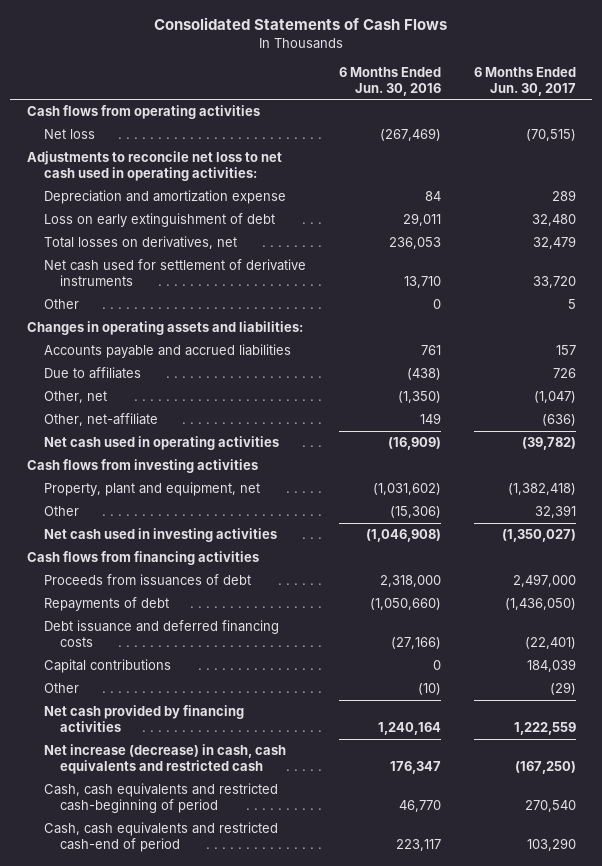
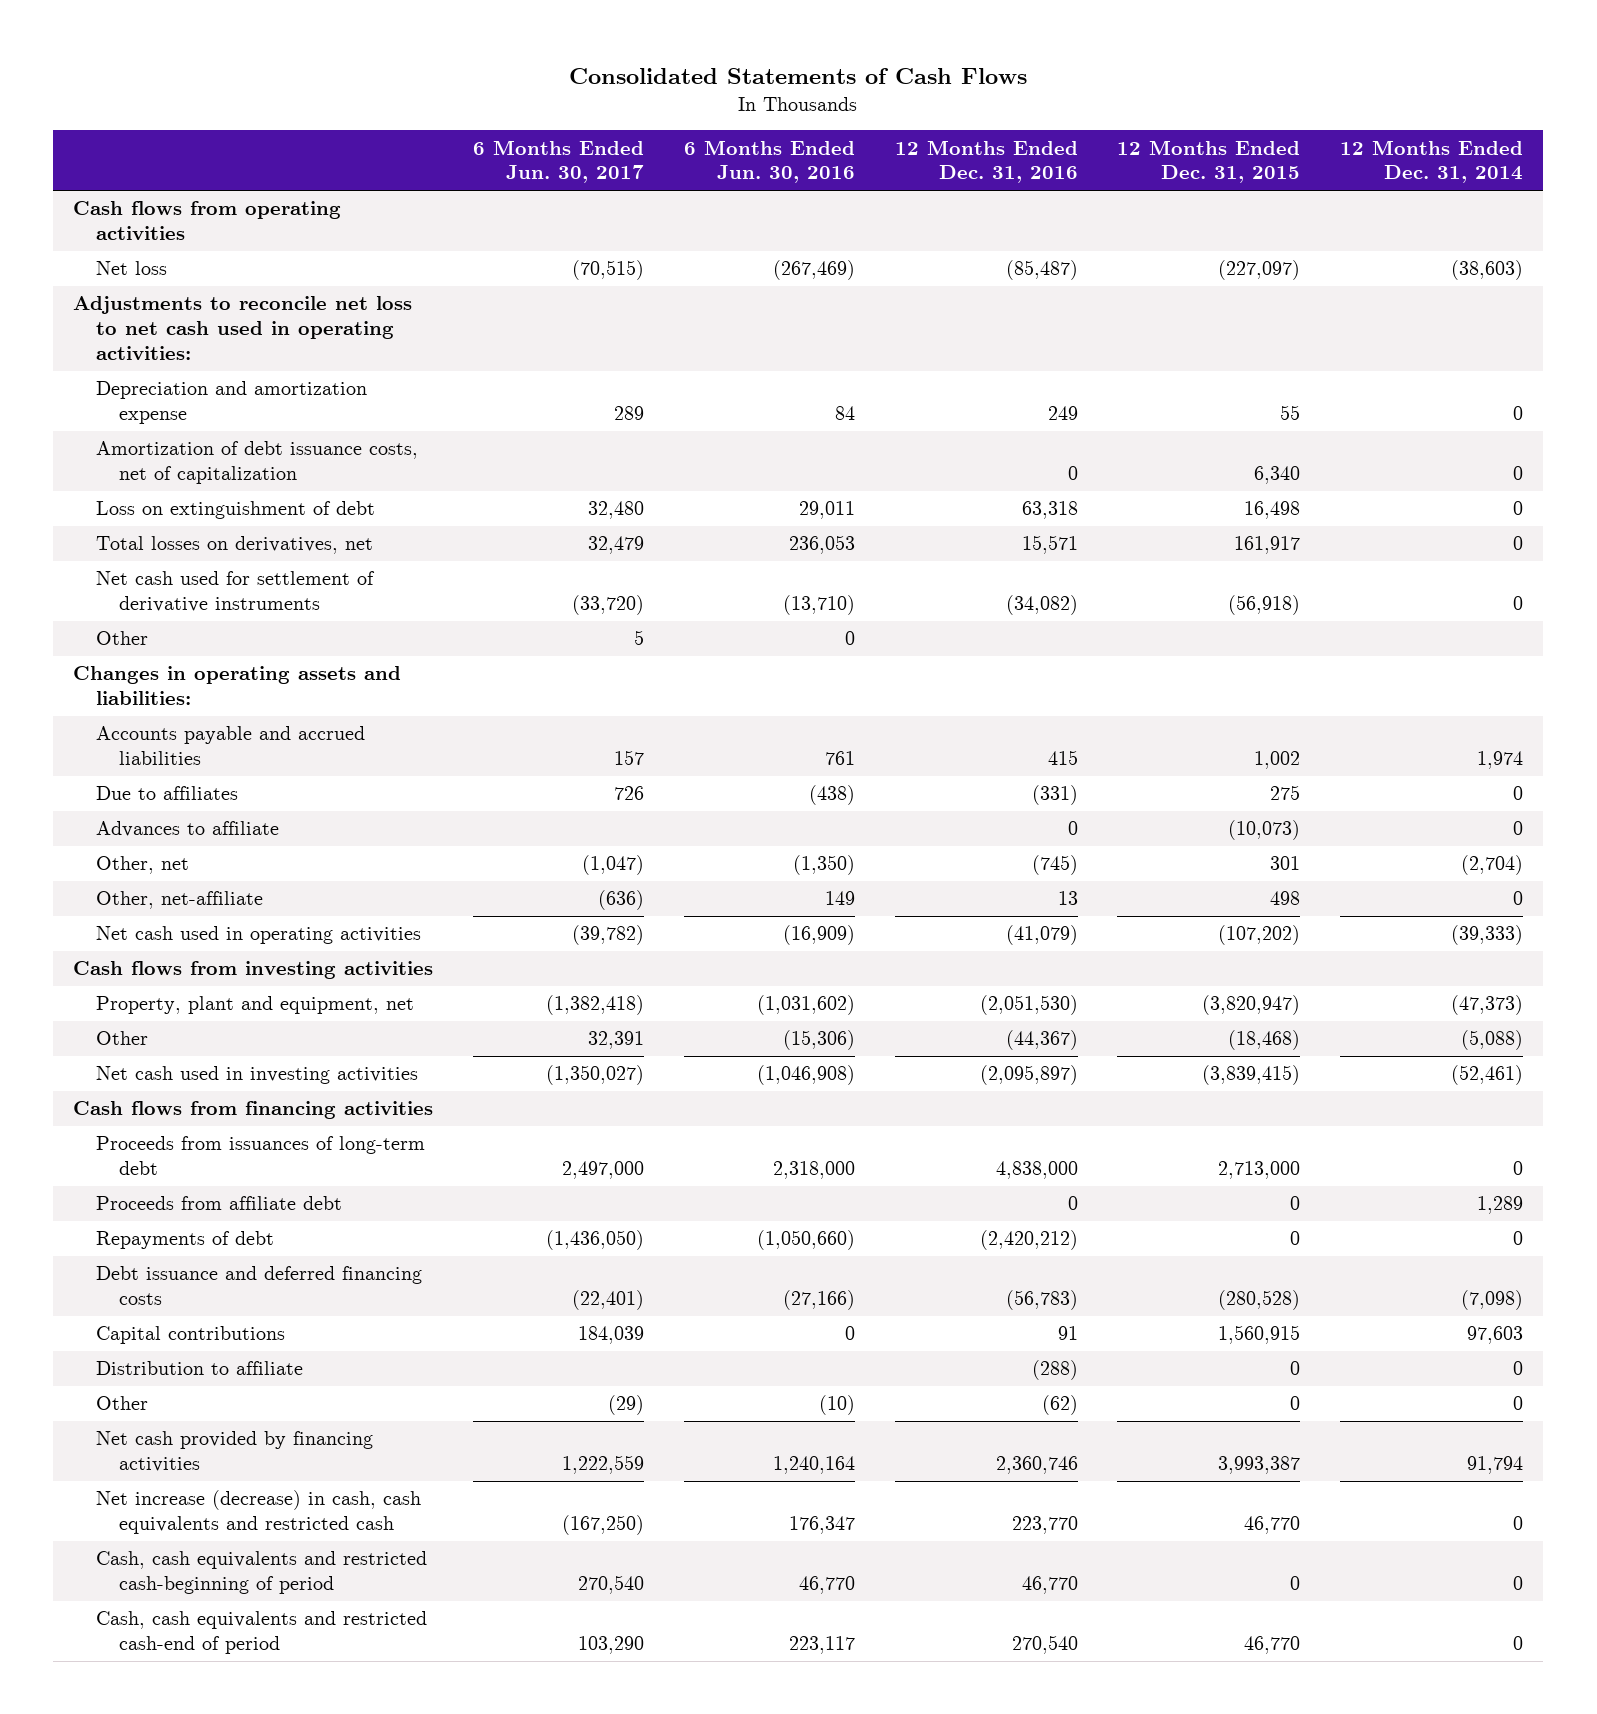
none -> [894,139,1078,184] 12 Months Ended Dec. 31, 2016
none -> [1117,139,1301,184] 12 Months Ended Dec. 31, 2015
none -> [1340,139,1524,184] 12 Months Ended Dec. 31, 2014
none -> [95,441,418,485] Amortization of debt issuance costs, net of capitalization
[43,213,275,228] Loss on early extinguishment of debt -> [95,501,375,520] Loss on extinguishment of debt
[403,276,441,289] 13,710 -> [782,595,855,616] (13,710)
[532,276,576,289] 33,720 -> [572,595,645,616] (33,720)
none -> [95,821,279,838] Advances to affiliate
[43,574,251,587] Proceeds from issuances of debt -> [95,1136,425,1176] Proceeds from issuances of long-term debt
none -> [95,1196,342,1211] Proceeds from affiliate debt
none -> [95,1361,303,1376] Distribution to affiliate

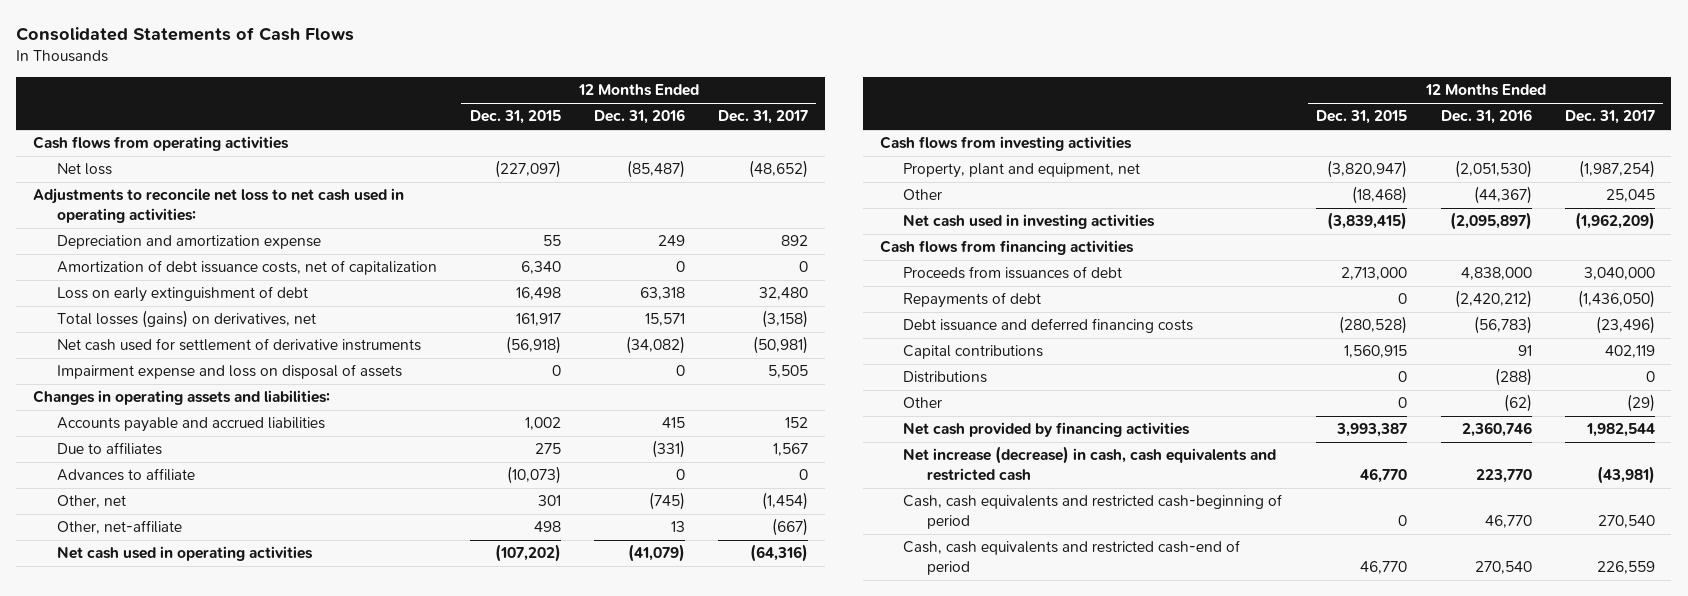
[473,139,645,184] 6 Months Ended Jun. 30, 2017 -> none
[683,139,855,184] 6 Months Ended Jun. 30, 2016 -> none
[1340,139,1524,184] 12 Months Ended Dec. 31, 2014 -> none
none -> [718,110,809,125] Dec. 31, 2017
[95,501,375,520] Loss on extinguishment of debt -> [56,286,308,303] Loss on early extinguishment of debt
[95,536,373,555] Total losses on derivatives, net -> [56,310,316,329] Total losses (gains) on derivatives, net
[95,631,148,646] Other -> none
none -> [56,364,402,380] Impairment expense and loss on disposal of assets
[95,1196,342,1211] Proceeds from affiliate debt -> none
[95,1136,425,1176] Proceeds from issuances of long-term debt -> [903,266,1123,280] Proceeds from issuances of debt
[95,1361,303,1376] Distribution to affiliate -> [903,371,988,384] Distributions

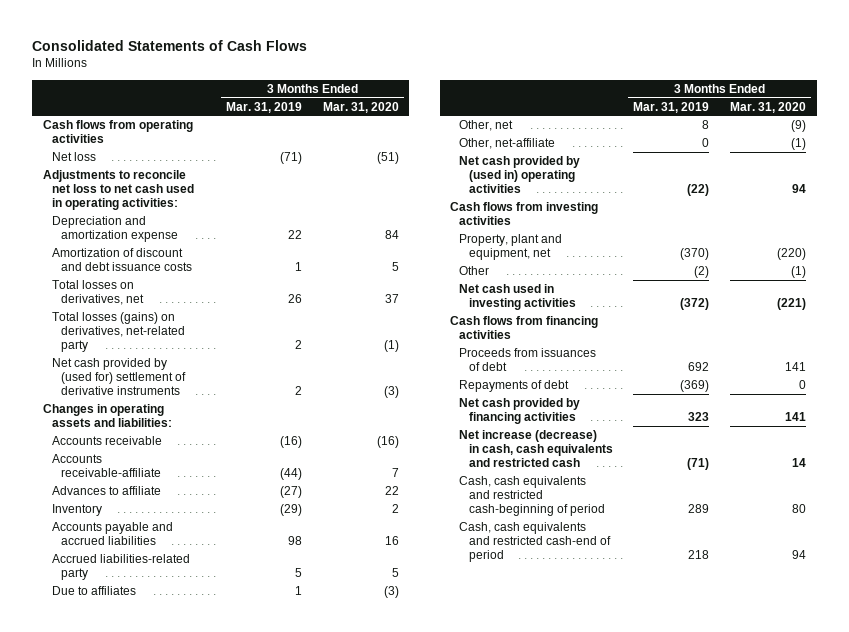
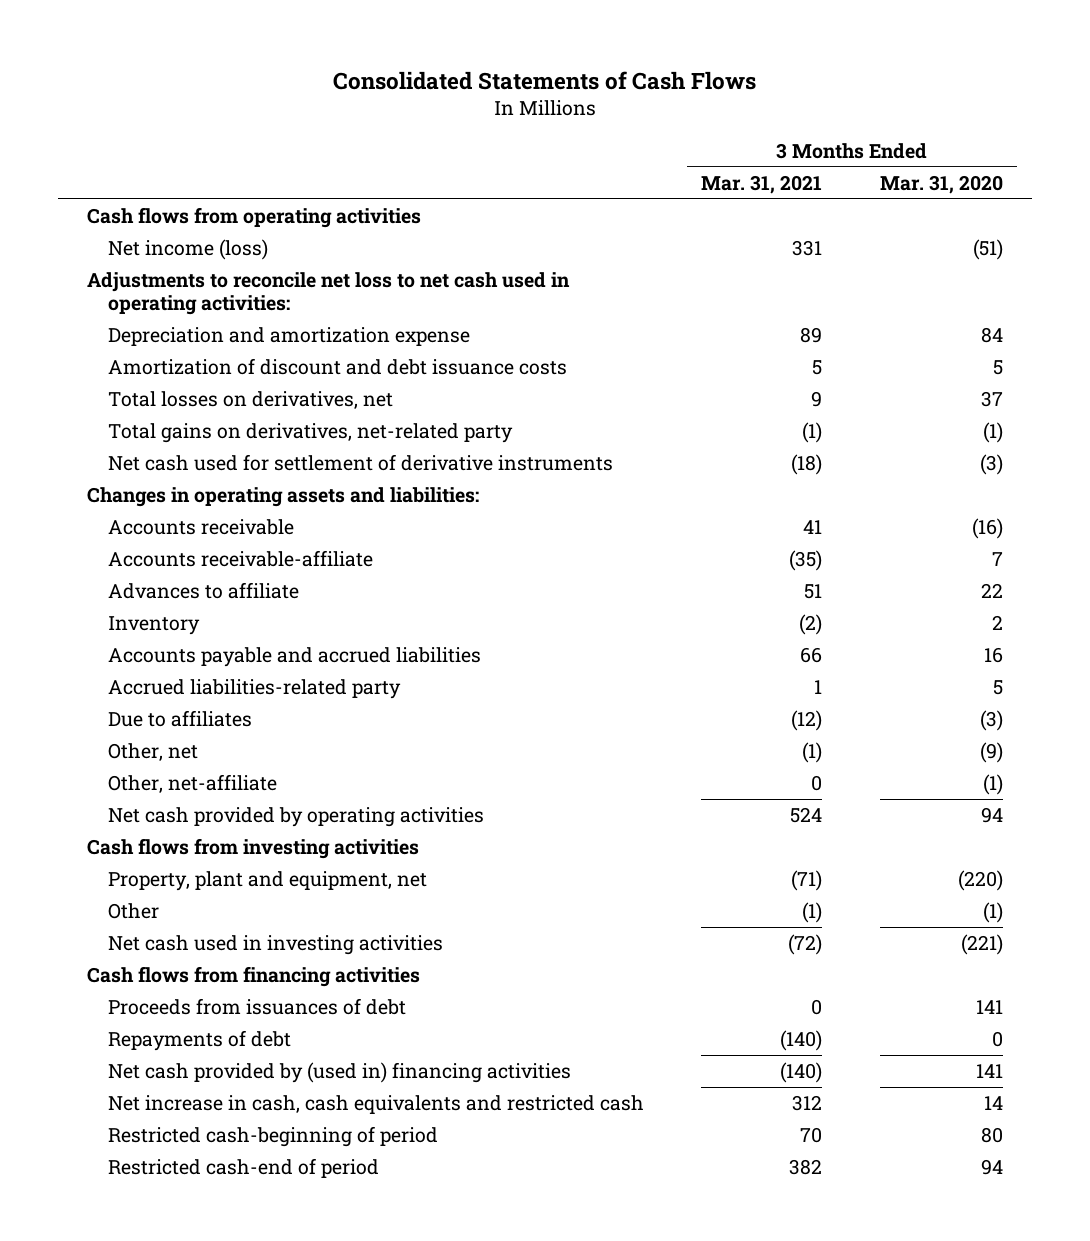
[226,101,303,113] Mar. 31, 2019 -> none
none -> [701,174,823,194] Mar. 31, 2021
[52,152,97,162] Net loss -> [108,238,269,260] Net income (loss)
[52,312,186,353] Total losses (gains) on derivatives, net-related party -> [108,422,514,443] Total gains on derivatives, net-related party
[52,358,187,396] Net cash provided by (used for) settlement of derivative instruments -> [108,453,614,471] Net cash used for settlement of derivative instruments
[459,156,581,194] Net cash provided by (used in) operating activities -> [108,806,485,827] Net cash provided by operating activities
[459,398,581,425] Net cash provided by financing activities -> [108,1061,572,1083] Net cash provided by (used in) financing activities
[459,430,613,468] Net increase (decrease) in cash, cash equivalents and restricted cash -> [108,1094,645,1114] Net increase in cash, cash equivalents and restricted cash
[459,476,605,517] Cash, cash equivalents and restricted cash-beginning of period -> [108,1125,439,1147] Restricted cash-beginning of period
[459,522,611,563] Cash, cash equivalents and restricted cash-end of period -> [108,1157,380,1178] Restricted cash-end of period

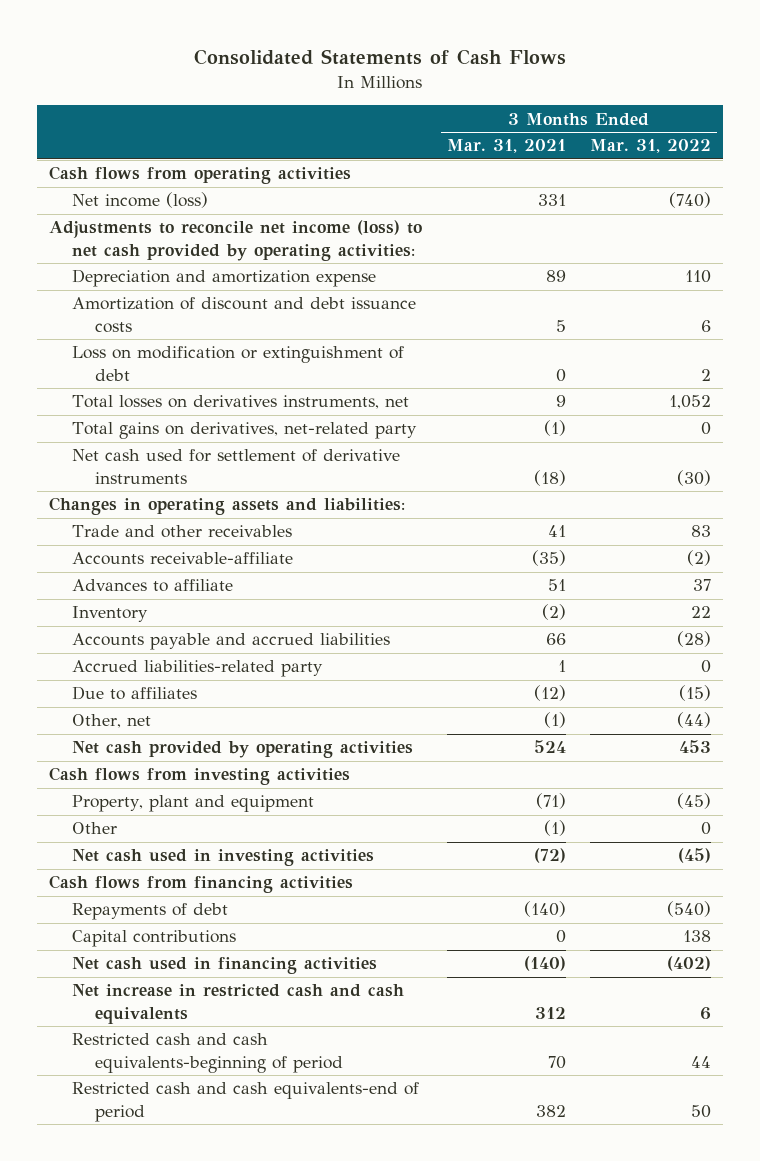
[879,174,1003,194] Mar. 31, 2020 -> none
none -> [590,139,712,154] Mar. 31, 2022
[86,271,570,315] Adjustments to reconcile net loss to net cash used in operating activities: -> [49,220,423,261] Adjustments to reconcile net income (loss) to net cash provided by operating activities:
none -> [72,346,405,381] Loss on modification or extinguishment of debt
[108,390,394,409] Total losses on derivatives, net -> [72,395,410,410] Total losses on derivatives instruments, net
[108,518,295,535] Accounts receivable -> [72,525,293,539] Trade and other receivables
[108,773,278,793] Other, net-affiliate -> none
[108,870,428,891] Property, plant and equipment, net -> [72,795,315,813] Property, plant and equipment
[108,997,407,1015] Proceeds from issuances of debt -> none
none -> [72,930,237,948] Capital contributions
[108,1061,572,1083] Net cash provided by (used in) financing activities -> [72,957,378,975] Net cash used in financing activities
[108,1094,645,1114] Net increase in cash, cash equivalents and restricted cash -> [72,984,405,1024] Net increase in restricted cash and cash equivalents
[108,1125,439,1147] Restricted cash-beginning of period -> [72,1033,344,1073] Restricted cash and cash equivalents-beginning of period
[108,1157,380,1178] Restricted cash-end of period -> [72,1082,420,1122] Restricted cash and cash equivalents-end of period

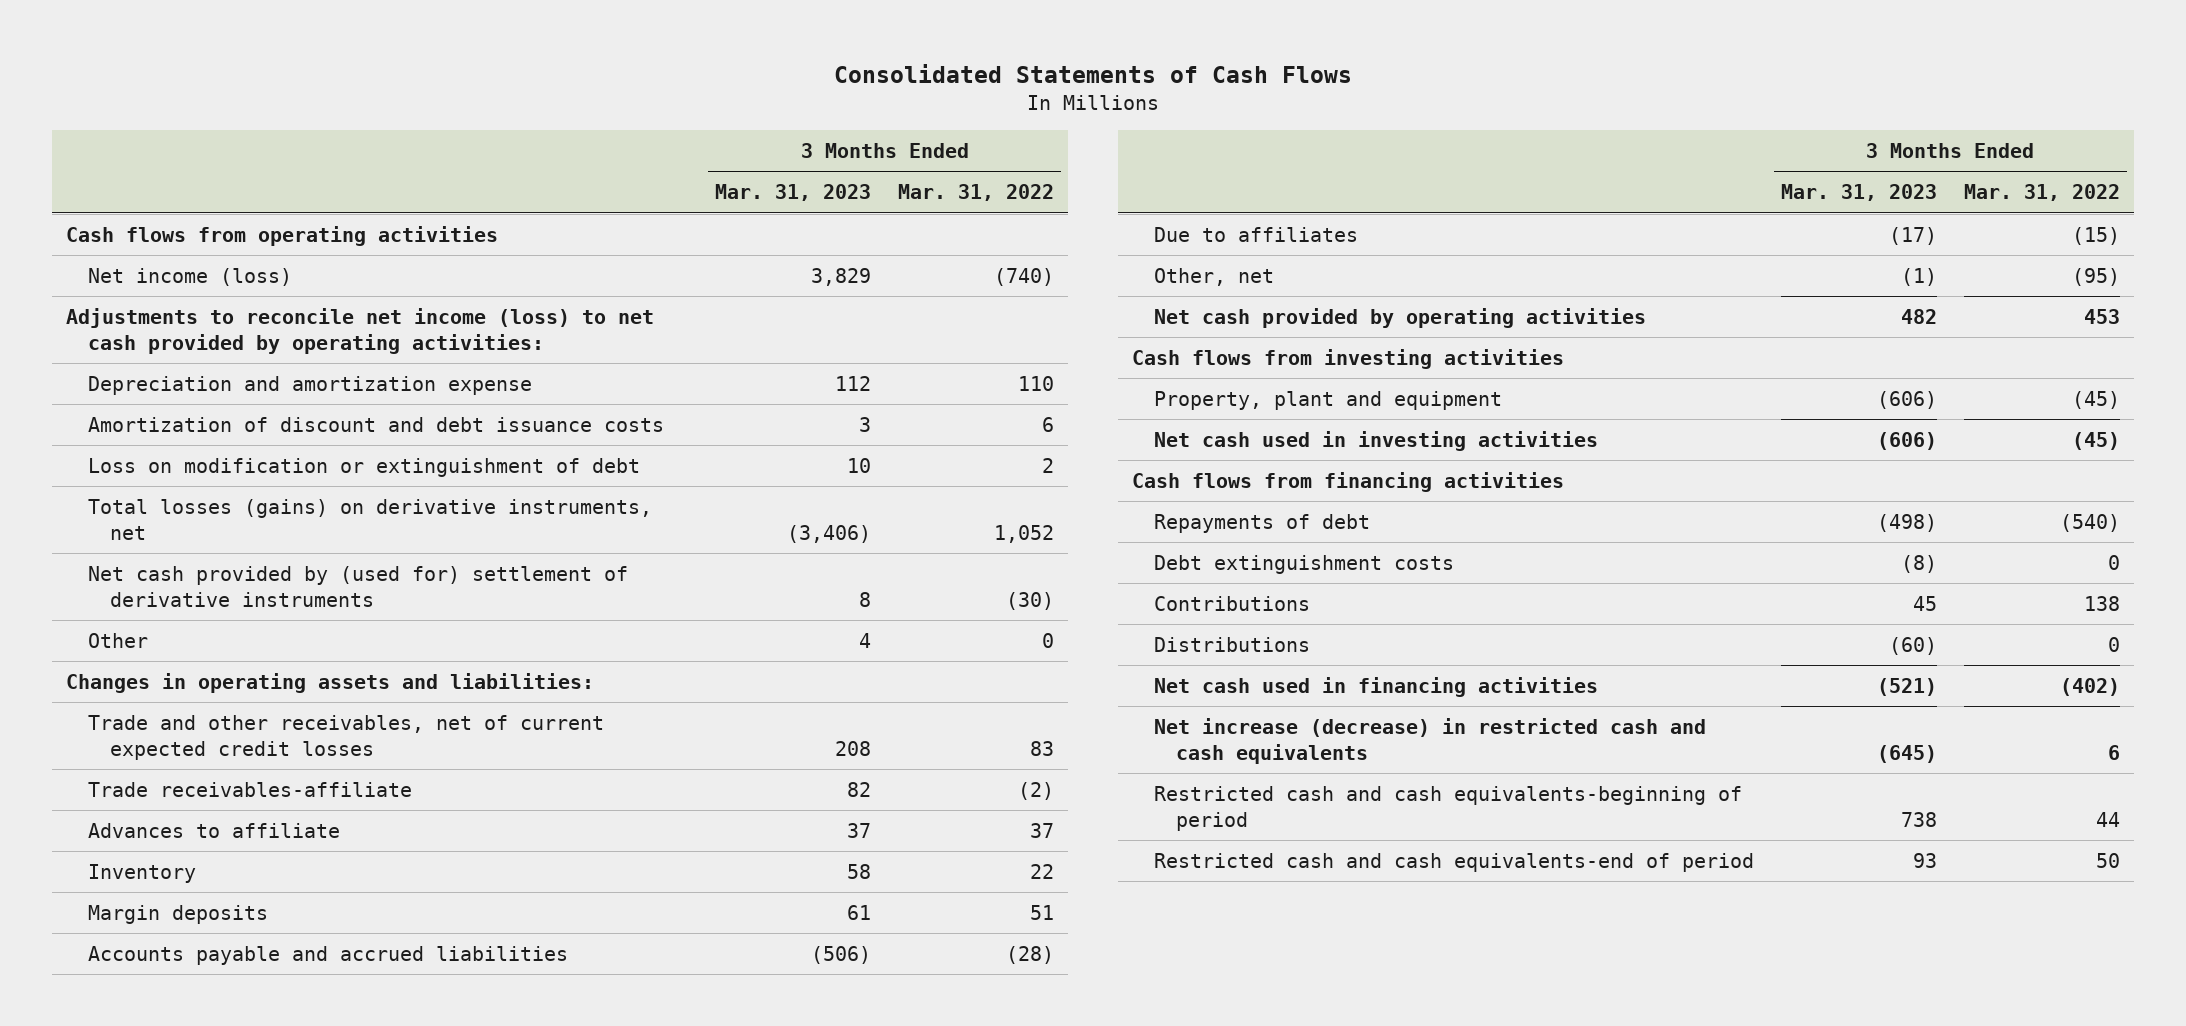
[446,139,566,154] Mar. 31, 2021 -> none
none -> [715,184,872,202] Mar. 31, 2023
[72,422,418,440] Total gains on derivatives, net-related party -> none
[72,395,410,410] Total losses on derivatives instruments, net -> [87,498,652,540] Total losses (gains) on derivative instruments, net
[72,449,401,484] Net cash used for settlement of derivative instruments -> [87,565,628,607] Net cash provided by (used for) settlement of derivative instruments
[72,822,118,835] Other -> [87,632,148,648] Other
[72,525,293,539] Trade and other receivables -> none
none -> [87,714,604,760] Trade and other receivables, net of current expected credit losses
[72,552,294,566] Accounts receivable-affiliate -> [87,781,412,797] Trade receivables-affiliate
none -> [87,904,268,924] Margin deposits
[72,660,324,678] Accrued liabilities-related party -> none
[677,712,712,729] (44) -> [2072,267,2121,286] (95)
none -> [1153,554,1454,574] Debt extinguishment costs
[72,930,237,948] Capital contributions -> [1153,595,1310,611] Contributions
none -> [1153,636,1310,652] Distributions
[72,984,405,1024] Net increase in restricted cash and cash equivalents -> [1153,717,1706,764] Net increase (decrease) in restricted cash and cash equivalents

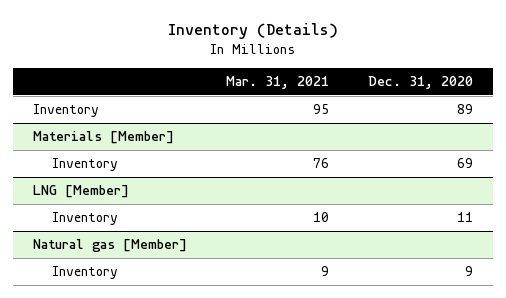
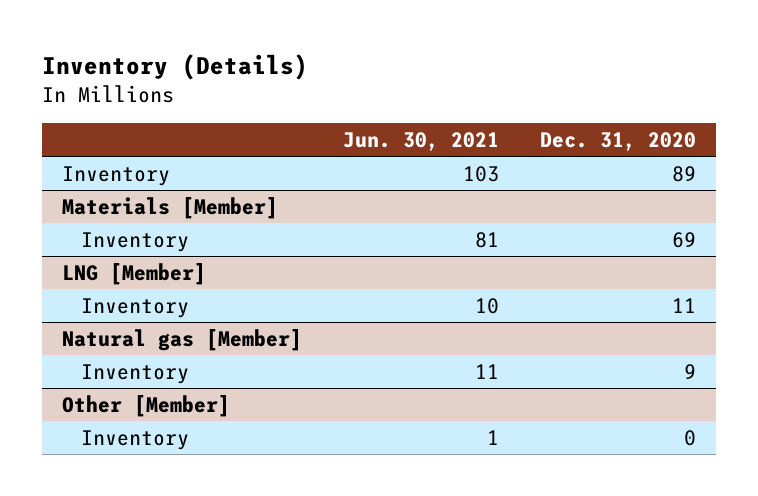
[225,76,329,90] Mar. 31, 2021 -> none
none -> [342,132,499,152] Jun. 30, 2021
none -> [62,394,231,417] Other [Member]
none -> [80,429,189,450] Inventory

